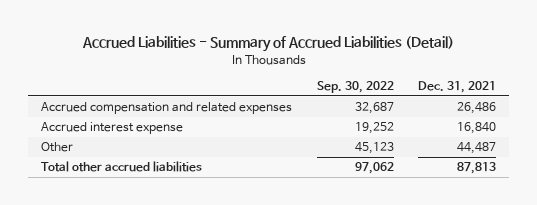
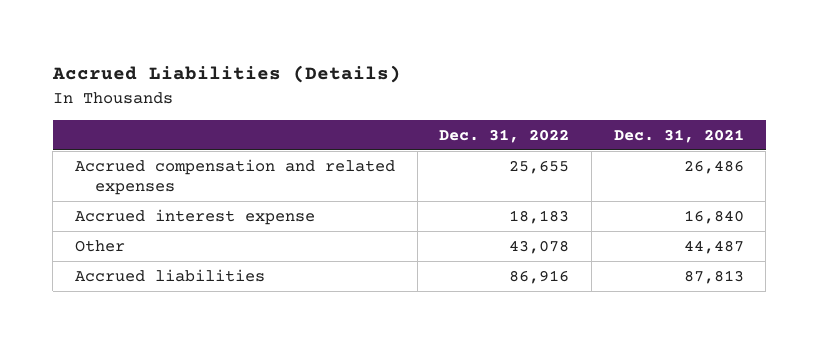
[81,36,454,53] Accrued Liabilities - Summary of Accrued Liabilities (Detail) -> [51,65,401,84] Accrued Liabilities (Details)
[316,81,394,94] Sep. 30, 2022 -> none
none -> [439,128,570,143] Dec. 31, 2022
[40,161,202,173] Total other accrued liabilities -> [74,268,265,282] Accrued liabilities

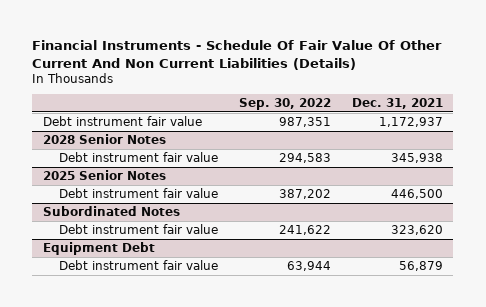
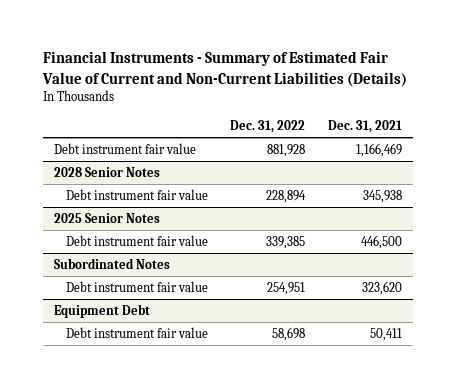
[32,40,443,70] Financial Instruments - Schedule Of Fair Value Of Other Current And Non Current Liabilities (Details) -> [41,51,407,87] Financial Instruments - Summary of Estimated Fair Value of Current and Non-Current Liabilities (Details)
[239,98,332,111] Sep. 30, 2022 -> none
none -> [230,120,306,134] Dec. 31, 2022
[378,116,443,127] 1,172,937 -> [355,142,402,157] 1,166,469
[398,260,443,271] 56,879 -> [369,327,402,341] 50,411

